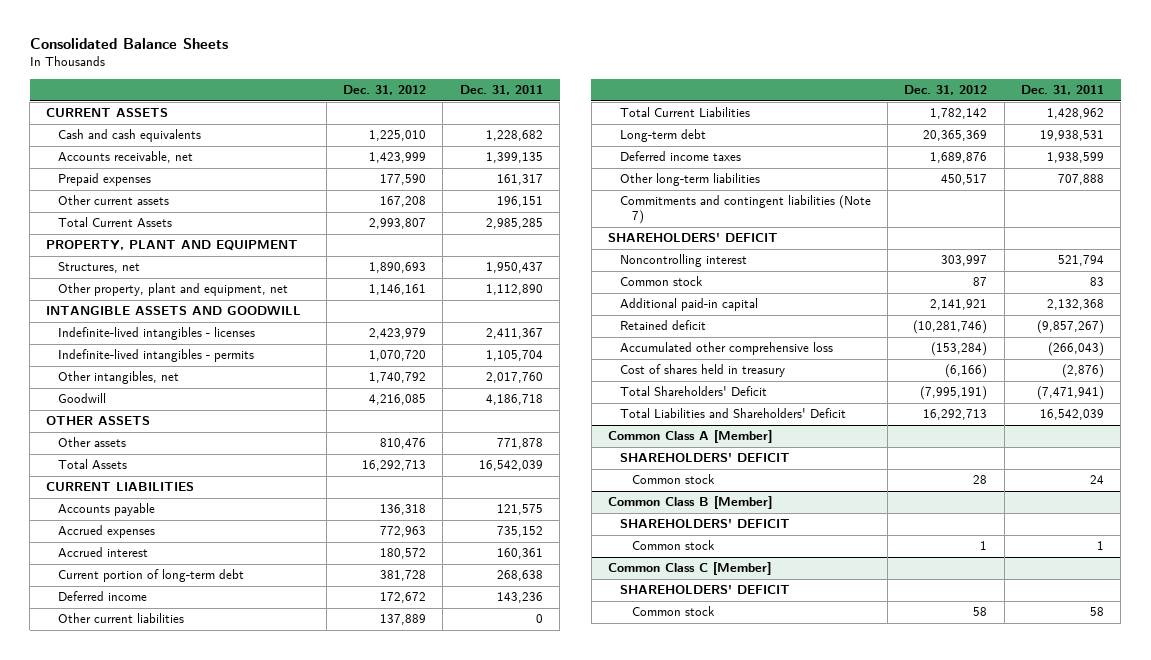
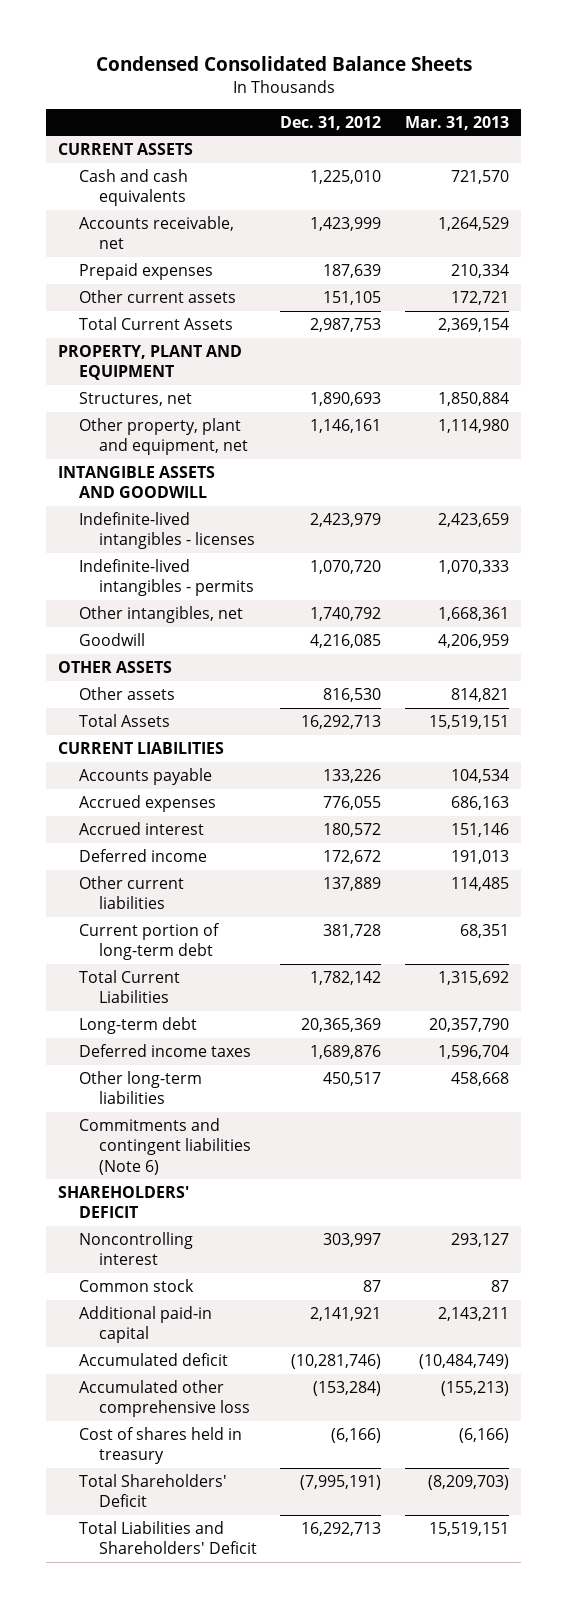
[29,38,228,50] Consolidated Balance Sheets -> [95,56,472,72] Condensed Consolidated Balance Sheets
[459,85,543,96] Dec. 31, 2011 -> none
none -> [405,115,510,130] Mar. 31, 2013
[380,174,427,186] 177,590 -> [323,263,382,278] 187,639
[380,196,427,208] 167,208 -> [323,290,382,305] 151,105
[369,218,427,230] 2,993,807 -> [310,317,382,332] 2,987,753
[380,438,427,450] 810,476 -> [323,687,382,702] 816,530
[380,504,427,516] 136,318 -> [323,768,382,783] 133,226
[380,526,427,538] 772,963 -> [323,795,382,810] 776,055
[58,569,245,583] Current portion of long-term debt -> [78,922,220,961] Current portion of long-term debt
[619,195,871,225] Commitments and contingent liabilities (Note 7) -> [78,1117,251,1175] Commitments and contingent liabilities (Note 6)
[619,320,706,331] Retained deficit -> [78,1352,228,1366] Accumulated deficit
[607,430,772,444] Common Class A [Member] -> none
[619,453,790,463] SHAREHOLDERS' DEFICIT -> none
[631,474,715,485] Common stock -> none
[607,496,772,510] Common Class B [Member] -> none
[619,519,790,529] SHAREHOLDERS' DEFICIT -> none
[631,540,715,551] Common stock -> none
[607,562,771,576] Common Class C [Member] -> none
[619,585,790,595] SHAREHOLDERS' DEFICIT -> none
[631,606,715,617] Common stock -> none

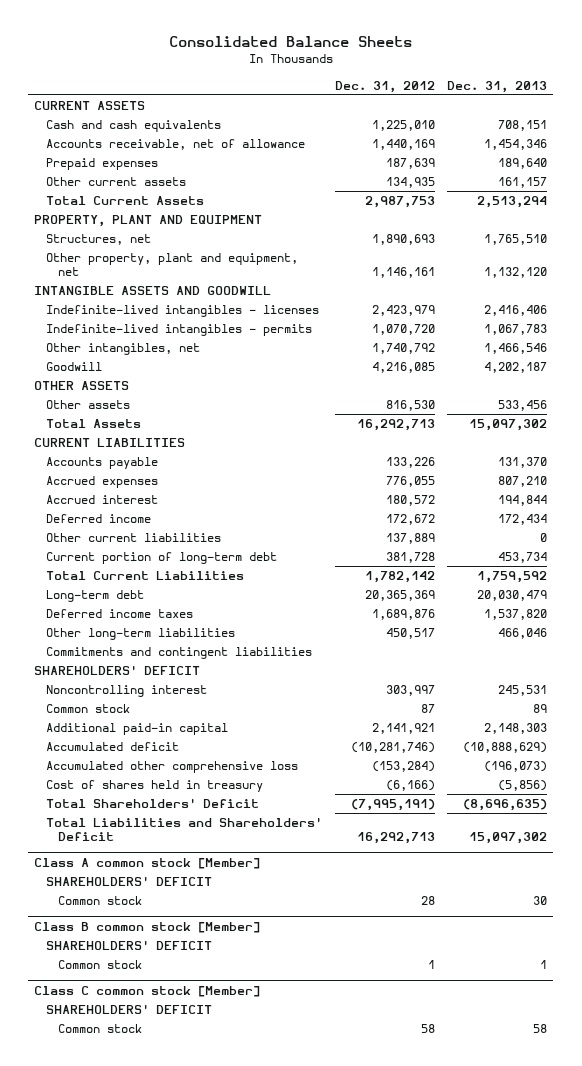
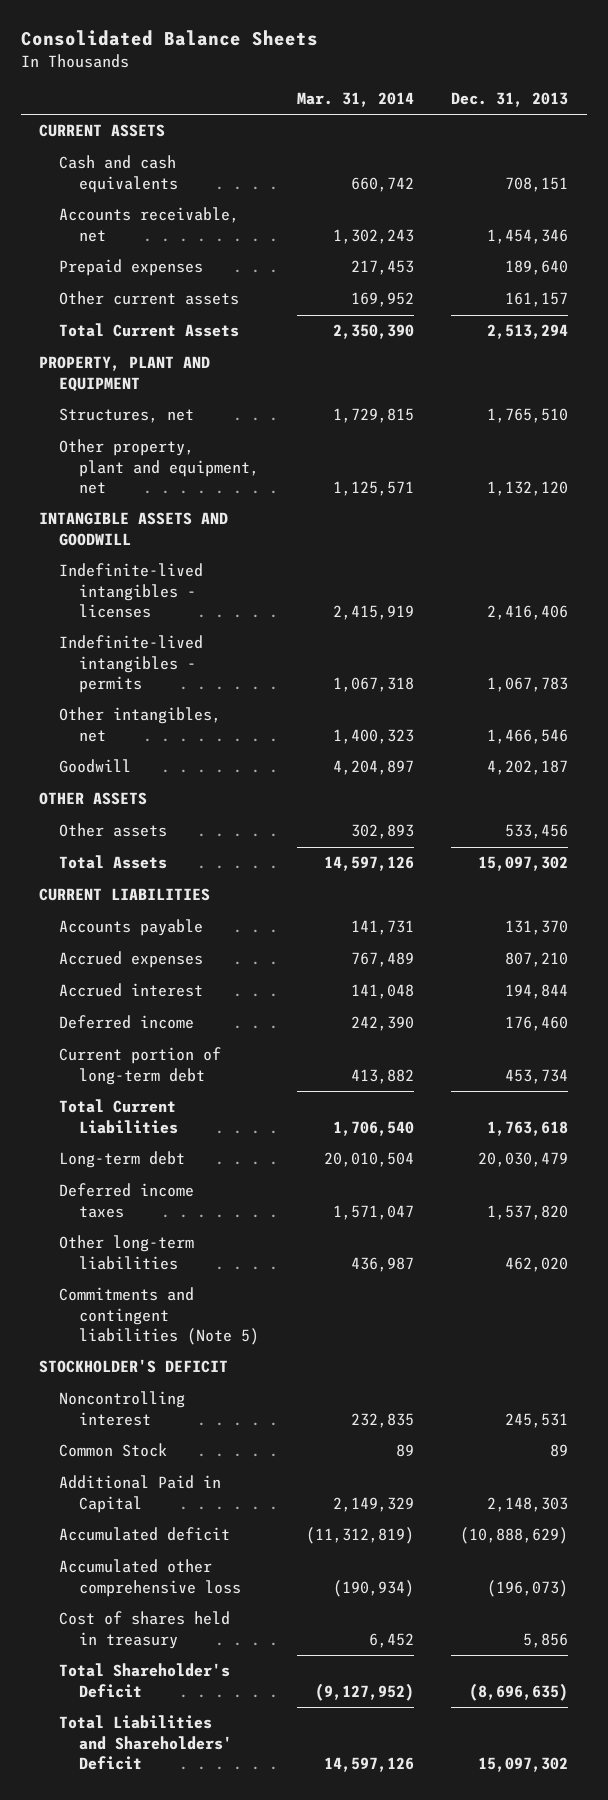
[334,80,435,93] Dec. 31, 2012 -> none
none -> [296,92,414,108] Mar. 31, 2014
[46,139,306,151] Accounts receivable, net of allowance -> [59,207,240,242] Accounts receivable, net
[46,533,222,543] Other current liabilities -> none
[498,514,548,526] 172,434 -> [505,1016,569,1032] 176,460
[477,571,548,584] 1,759,592 -> [487,1120,569,1136] 1,763,618
[498,628,548,640] 466,046 -> [505,1256,569,1272] 462,020
[46,647,313,660] Commitments and contingent liabilities -> [59,1287,260,1346] Commitments and contingent liabilities (Note 5)
[34,665,201,676] SHAREHOLDERS' DEFICIT -> [39,1359,229,1374] STOCKHOLDER'S DEFICIT
[46,704,131,714] Common stock -> [59,1443,168,1458] Common Stock
[46,723,229,736] Additional paid-in capital -> [59,1475,222,1513] Additional Paid in Capital
[498,780,548,792] (5,856) -> [523,1632,569,1648] 5,856
[46,798,260,809] Total Shareholders' Deficit -> [59,1663,231,1698] Total Shareholder's Deficit
[34,858,261,870] Class A common stock [Member] -> none
[46,876,213,887] SHAREHOLDERS' DEFICIT -> none
[57,896,142,906] Common stock -> none
[34,922,261,934] Class B common stock [Member] -> none
[46,940,213,951] SHAREHOLDERS' DEFICIT -> none
[57,960,142,970] Common stock -> none
[34,986,261,998] Class C common stock [Member] -> none
[46,1004,213,1015] SHAREHOLDERS' DEFICIT -> none
[57,1024,142,1034] Common stock -> none

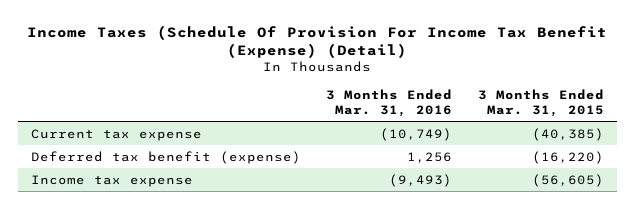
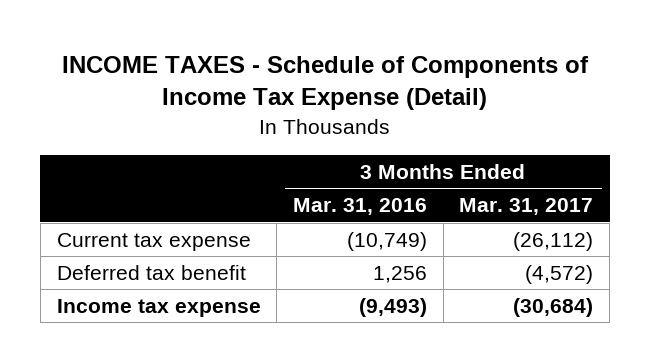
[27,24,608,59] Income Taxes (Schedule Of Provision For Income Tax Benefit (Expense) (Detail) -> [61,55,589,111] INCOME TAXES - Schedule of Components of Income Tax Expense (Detail)
[477,89,604,117] 3 Months Ended Mar. 31, 2015 -> none
none -> [459,198,594,216] Mar. 31, 2017
[30,150,301,164] Deferred tax benefit (expense) -> [56,264,246,280] Deferred tax benefit

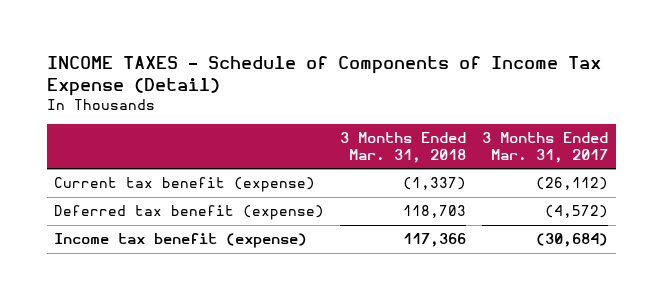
[292,198,427,216] Mar. 31, 2016 -> none
none -> [340,131,467,163] 3 Months Ended Mar. 31, 2018
[56,232,251,251] Current tax expense -> [54,177,316,193] Current tax benefit (expense)
[56,264,246,280] Deferred tax benefit -> [54,205,325,221] Deferred tax benefit (expense)
[56,298,261,317] Income tax expense -> [54,233,308,249] Income tax benefit (expense)

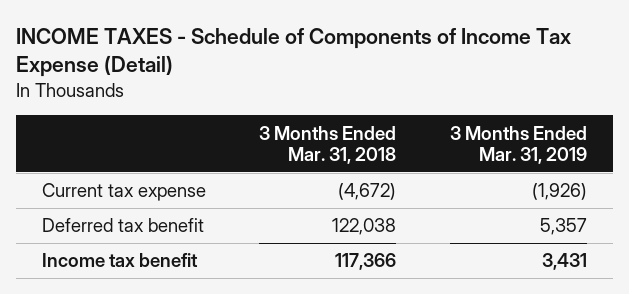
[482,131,609,163] 3 Months Ended Mar. 31, 2017 -> none
none -> [449,125,587,164] 3 Months Ended Mar. 31, 2019
[54,177,316,193] Current tax benefit (expense) -> [42,183,207,202] Current tax expense
[403,177,467,191] (1,337) -> [338,183,397,201] (4,672)
[54,205,325,221] Deferred tax benefit (expense) -> [42,218,205,233] Deferred tax benefit
[403,205,467,219] 118,703 -> [332,218,397,236] 122,038
[54,233,308,249] Income tax benefit (expense) -> [42,253,199,268] Income tax benefit

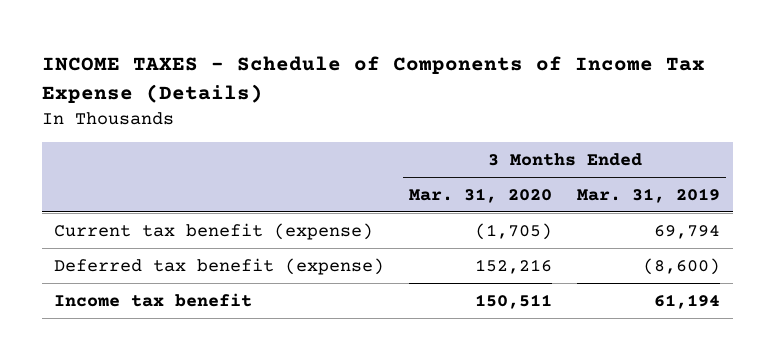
[15,28,571,78] INCOME TAXES - Schedule of Components of Income Tax Expense (Detail) -> [41,56,705,103] INCOME TAXES - Schedule of Components of Income Tax Expense (Details)
[259,125,397,164] 3 Months Ended Mar. 31, 2018 -> none
none -> [409,187,553,203] Mar. 31, 2020
[42,183,207,202] Current tax expense -> [54,222,374,240] Current tax benefit (expense)
[531,183,587,201] (1,926) -> [654,224,721,239] 69,794
[42,218,205,233] Deferred tax benefit -> [54,257,385,275] Deferred tax benefit (expense)
[539,218,587,236] 5,357 -> [643,257,721,275] (8,600)
[541,253,587,271] 3,431 -> [654,293,721,309] 61,194

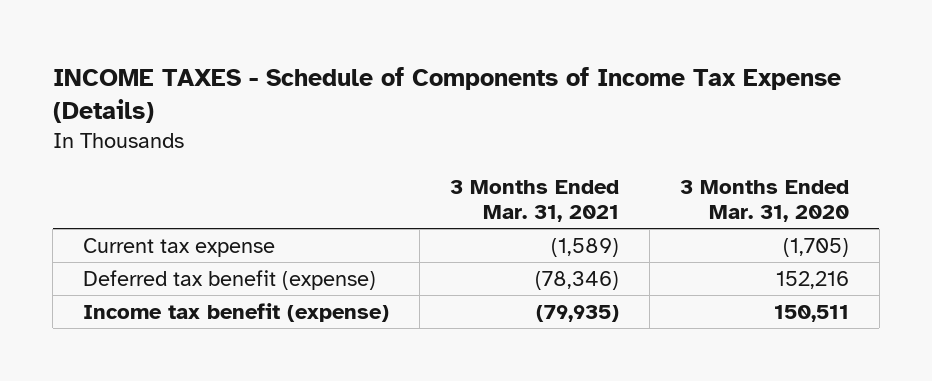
[577,187,721,203] Mar. 31, 2019 -> none
none -> [450,179,620,222] 3 Months Ended Mar. 31, 2021
[54,222,374,240] Current tax benefit (expense) -> [83,237,276,257] Current tax expense
[54,292,253,307] Income tax benefit -> [83,302,390,322] Income tax benefit (expense)

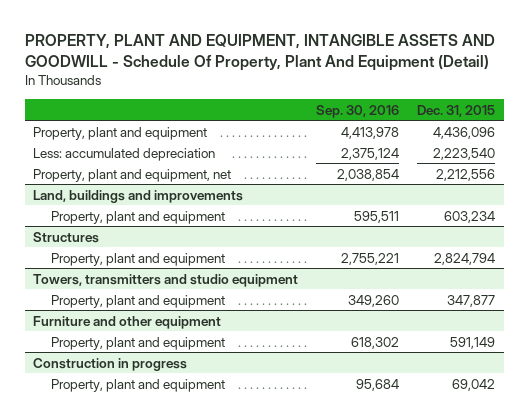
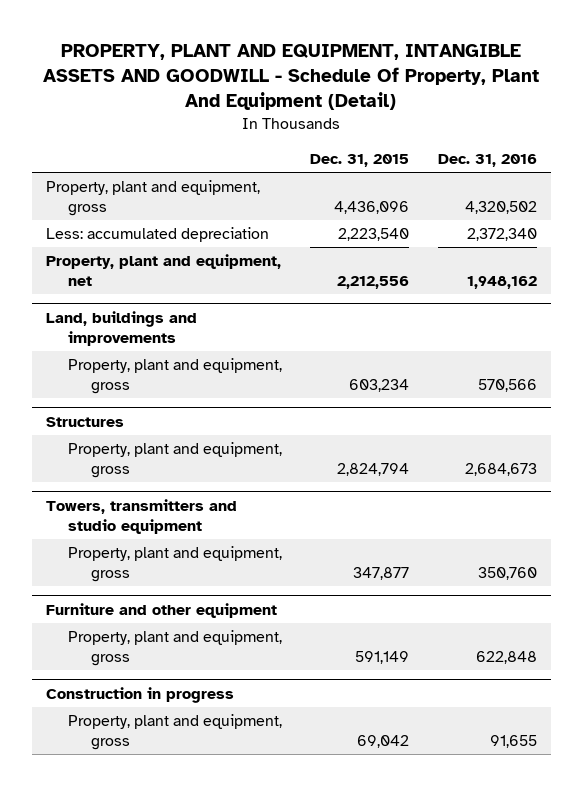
[316,104,400,118] Sep. 30, 2016 -> none
none -> [437,154,537,168] Dec. 31, 2016
[33,126,208,140] Property, plant and equipment -> [45,180,260,216] Property, plant and equipment, gross
[50,210,225,224] Property, plant and equipment -> [68,358,283,394] Property, plant and equipment, gross
[50,252,225,266] Property, plant and equipment -> [68,442,283,478] Property, plant and equipment, gross
[50,294,225,308] Property, plant and equipment -> [68,546,283,582] Property, plant and equipment, gross
[50,336,225,350] Property, plant and equipment -> [68,630,283,666] Property, plant and equipment, gross
[50,378,225,392] Property, plant and equipment -> [68,714,283,750] Property, plant and equipment, gross

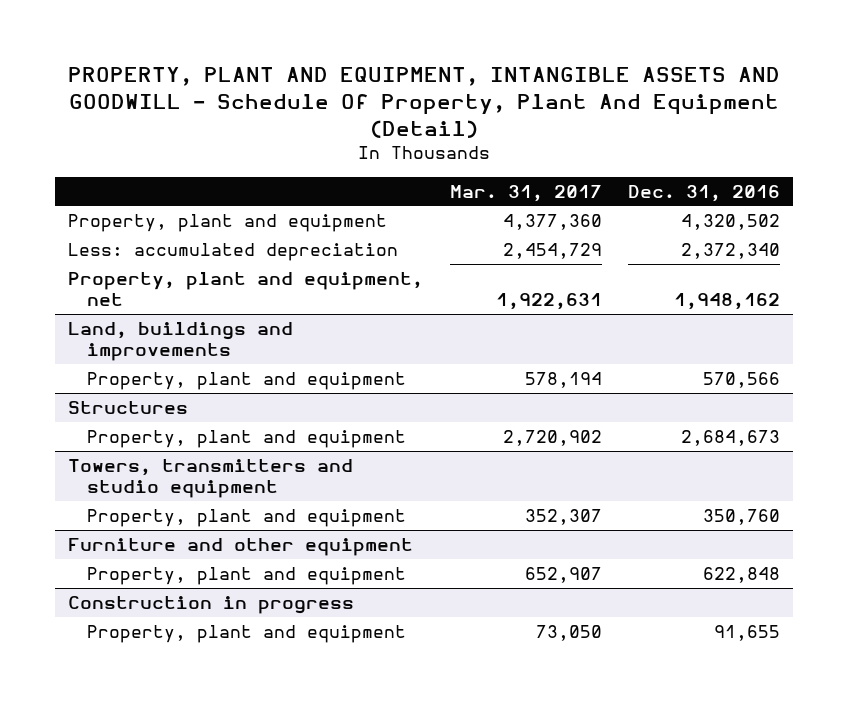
[310,154,410,168] Dec. 31, 2015 -> none
none -> [449,184,602,202] Mar. 31, 2017
[45,180,260,216] Property, plant and equipment, gross -> [68,213,388,232] Property, plant and equipment
[68,358,283,394] Property, plant and equipment, gross -> [87,371,407,390] Property, plant and equipment
[68,442,283,478] Property, plant and equipment, gross -> [87,429,407,448] Property, plant and equipment
[68,546,283,582] Property, plant and equipment, gross -> [87,508,407,527] Property, plant and equipment
[68,630,283,666] Property, plant and equipment, gross -> [87,566,407,585] Property, plant and equipment
[68,714,283,750] Property, plant and equipment, gross -> [87,624,407,643] Property, plant and equipment

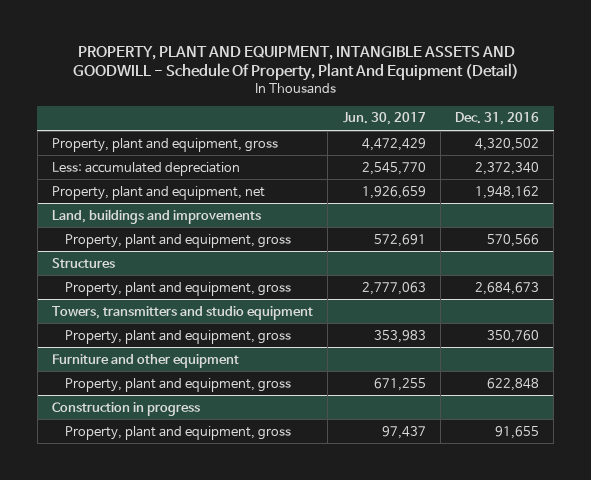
[449,184,602,202] Mar. 31, 2017 -> none
none -> [342,112,426,126] Jun. 30, 2017
[68,213,388,232] Property, plant and equipment -> [52,137,279,152] Property, plant and equipment, gross
[87,371,407,390] Property, plant and equipment -> [65,233,292,248] Property, plant and equipment, gross
[87,429,407,448] Property, plant and equipment -> [65,281,292,296] Property, plant and equipment, gross
[87,508,407,527] Property, plant and equipment -> [65,329,292,344] Property, plant and equipment, gross
[87,566,407,585] Property, plant and equipment -> [65,377,292,392] Property, plant and equipment, gross
[87,624,407,643] Property, plant and equipment -> [65,425,292,440] Property, plant and equipment, gross

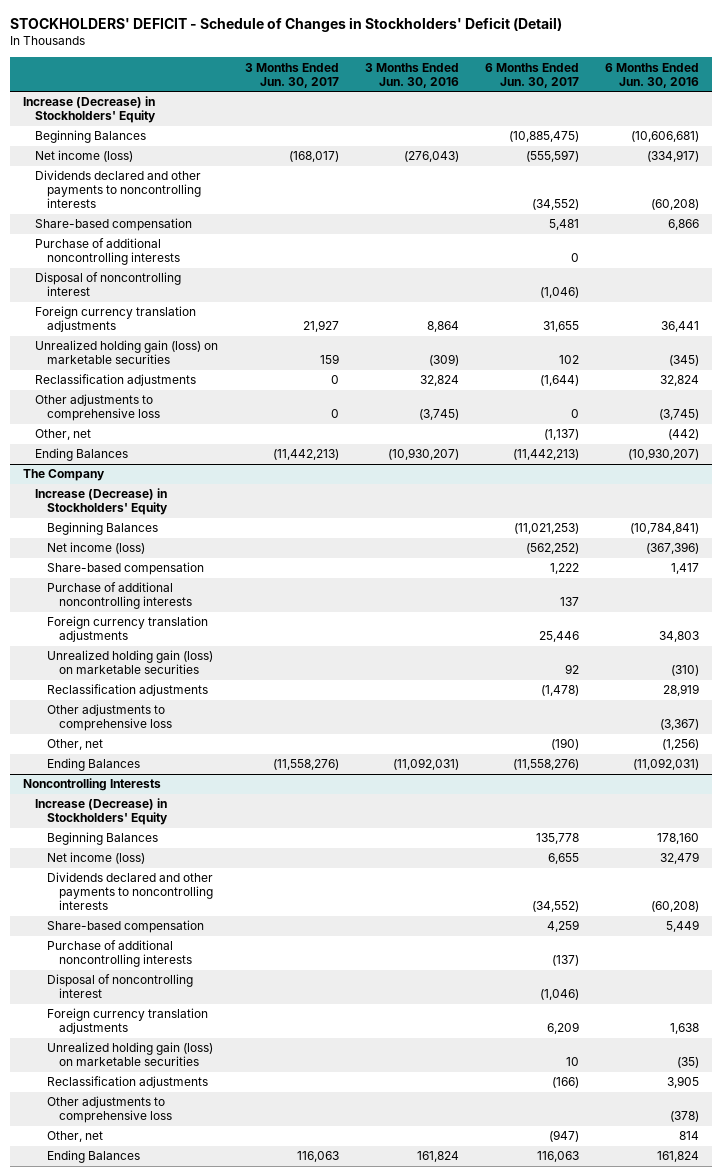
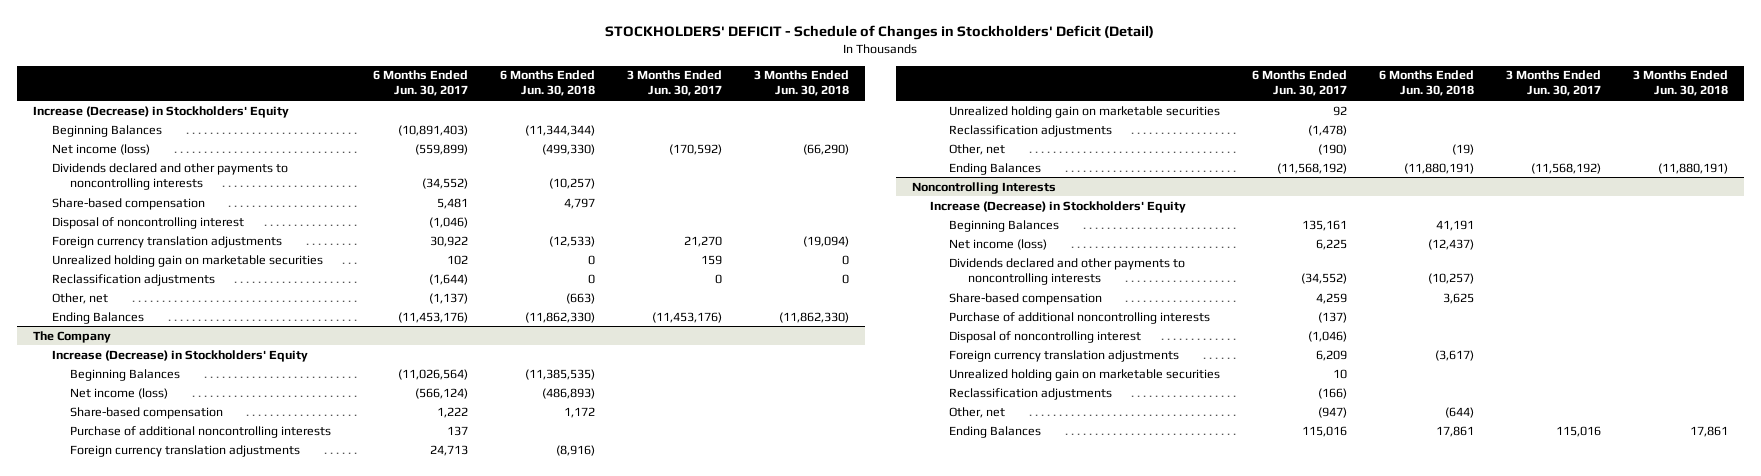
[364,62,459,88] 3 Months Ended Jun. 30, 2016 -> none
[605,62,700,88] 6 Months Ended Jun. 30, 2016 -> none
none -> [499,70,595,97] 6 Months Ended Jun. 30, 2018
none -> [753,70,849,97] 3 Months Ended Jun. 30, 2018
[509,131,580,143] (10,885,475) -> [398,124,469,136] (10,891,403)
[288,151,339,163] (168,017) -> [668,143,722,155] (170,592)
[526,150,580,163] (555,597) -> [415,143,469,155] (559,899)
[35,238,181,266] Purchase of additional noncontrolling interests -> none
[302,320,339,333] 21,927 -> [683,235,722,247] 21,270
[543,321,580,333] 31,655 -> [430,235,469,247] 30,922
[35,340,219,365] Unrealized holding gain (loss) on marketable securities -> [51,254,323,267] Unrealized holding gain on marketable securities
[35,394,161,422] Other adjustments to comprehensive loss -> none
[272,449,339,461] (11,442,213) -> [651,311,722,323] (11,453,176)
[513,449,580,461] (11,442,213) -> [398,311,469,323] (11,453,176)
[514,523,580,535] (11,021,253) -> [398,368,469,380] (11,026,564)
[526,543,580,555] (562,252) -> [415,387,469,399] (566,124)
[539,631,580,643] 25,446 -> [430,444,469,456] 24,713
[47,650,214,675] Unrealized holding gain (loss) on marketable securities -> [949,105,1221,118] Unrealized holding gain on marketable securities
[47,704,173,732] Other adjustments to comprehensive loss -> none
[272,759,339,771] (11,558,276) -> [1530,162,1601,174] (11,568,192)
[513,759,580,771] (11,558,276) -> [1276,162,1347,174] (11,568,192)
[536,833,580,845] 135,778 -> [1301,219,1347,231] 135,161
[548,853,580,865] 6,655 -> [1315,238,1347,250] 6,225
[47,1042,214,1067] Unrealized holding gain (loss) on marketable securities -> [949,368,1221,381] Unrealized holding gain on marketable securities
[47,1096,173,1124] Other adjustments to comprehensive loss -> none
[296,1151,339,1163] 116,063 -> [1555,425,1601,437] 115,016
[537,1151,580,1163] 116,063 -> [1301,425,1347,437] 115,016

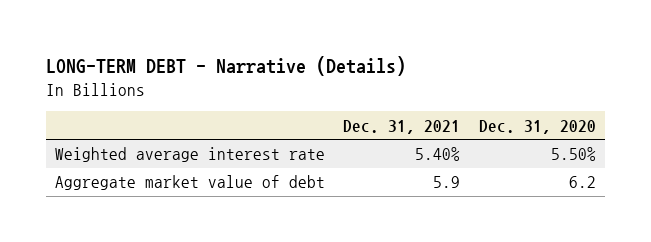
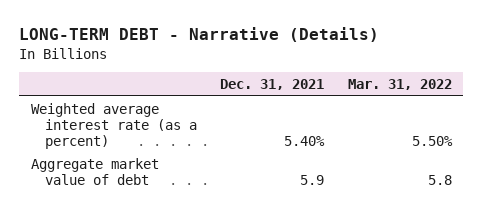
[478,119,596,134] Dec. 31, 2020 -> none
none -> [347,78,452,90] Mar. 31, 2022
[54,147,325,163] Weighted average interest rate -> [30,102,198,149] Weighted average interest rate (as a percent)

